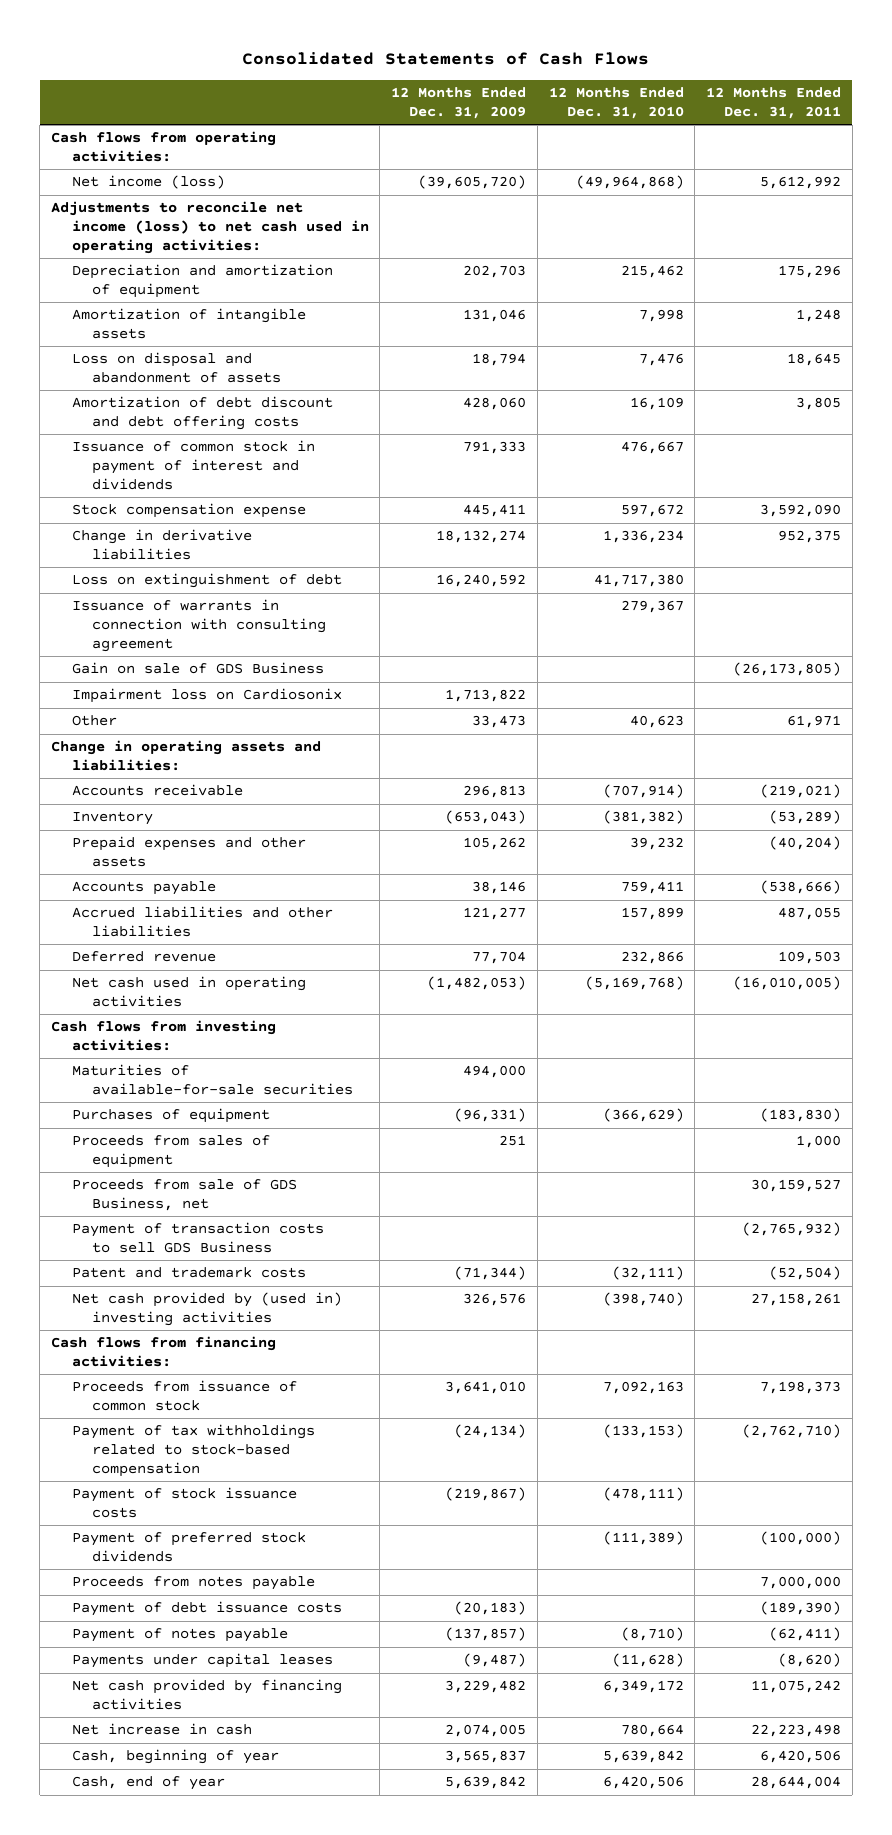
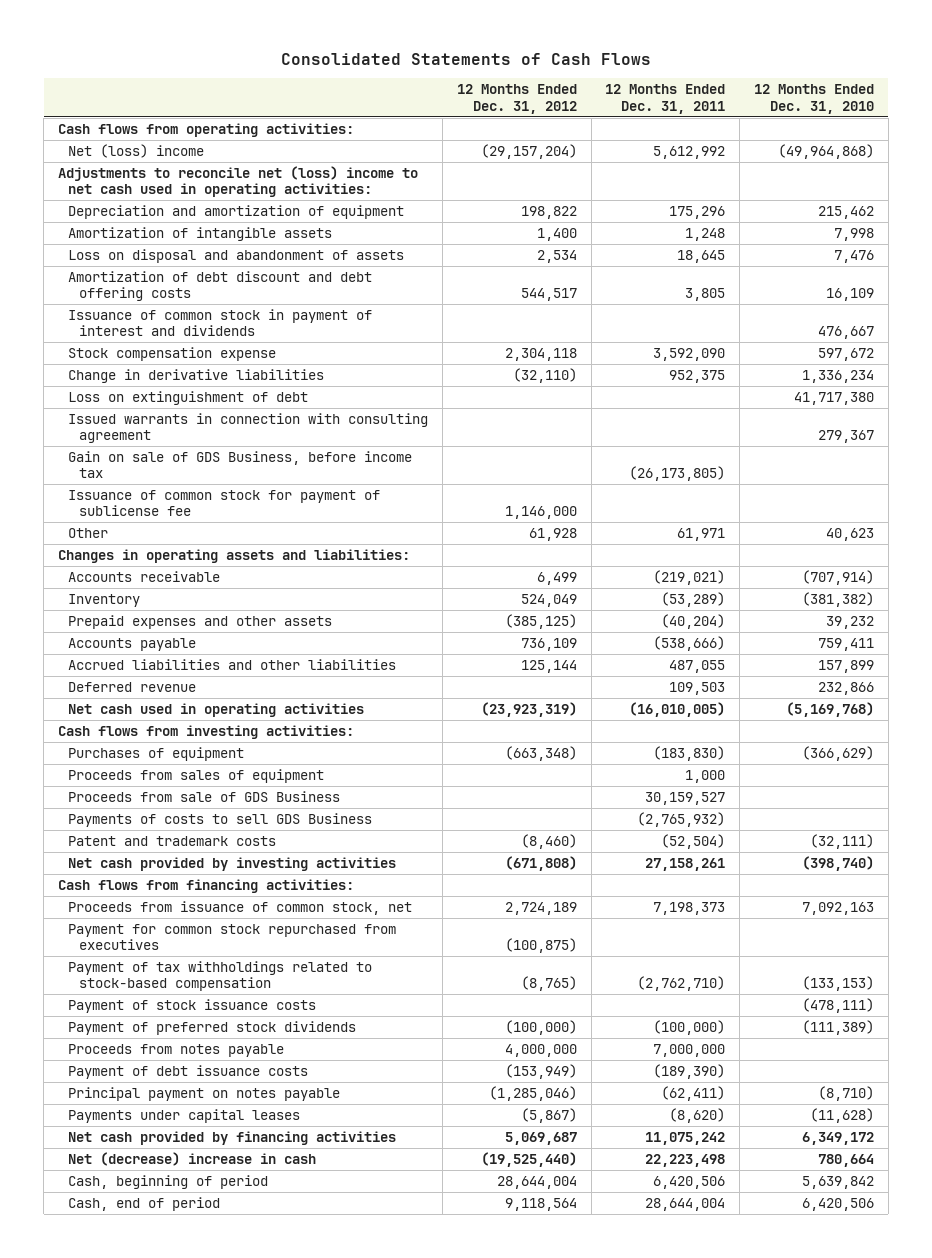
[391,87,527,119] 12 Months Ended Dec. 31, 2009 -> none
none -> [456,84,577,114] 12 Months Ended Dec. 31, 2012
[71,175,225,190] Net income (loss) -> [68,143,205,158] Net (loss) income
[51,201,369,254] Adjustments to reconcile net income (loss) to net cash used in operating activities: -> [58,165,419,198] Adjustments to reconcile net (loss) income to net cash used in operating activities:
[71,688,342,704] Impairment loss on Cardiosonix -> none
[71,599,327,652] Issuance of warrants in connection with consulting agreement -> [68,412,429,444] Issued warrants in connection with consulting agreement
[71,662,324,675] Gain on sale of GDS Business -> [68,450,413,479] Gain on sale of GDS Business, before income tax
none -> [68,489,381,517] Issuance of common stock for payment of sublicense fee
[51,740,322,772] Change in operating assets and liabilities: -> [58,548,411,563] Changes in operating assets and liabilities:
[71,1064,354,1096] Maturities of available-for-sale securities -> none
[71,1179,297,1212] Proceeds from sale of GDS Business, net -> [68,790,341,802] Proceeds from sale of GDS Business
[71,1222,324,1254] Payment of transaction costs to sell GDS Business -> [68,812,373,827] Payments of costs to sell GDS Business
[71,1292,342,1327] Net cash provided by (used in) investing activities -> [68,856,397,871] Net cash provided by investing activities
[71,1380,297,1412] Proceeds from issuance of common stock -> [68,900,413,915] Proceeds from issuance of common stock, net
none -> [68,923,397,951] Payment for common stock repurchased from executives
[71,1628,288,1643] Payment of notes payable -> [68,1086,341,1101] Principal payment on notes payable
[71,1723,252,1736] Net increase in cash -> [68,1151,317,1166] Net (decrease) increase in cash
[71,1749,279,1765] Cash, beginning of year -> [68,1174,269,1189] Cash, beginning of period
[71,1776,225,1791] Cash, end of year -> [68,1196,221,1211] Cash, end of period

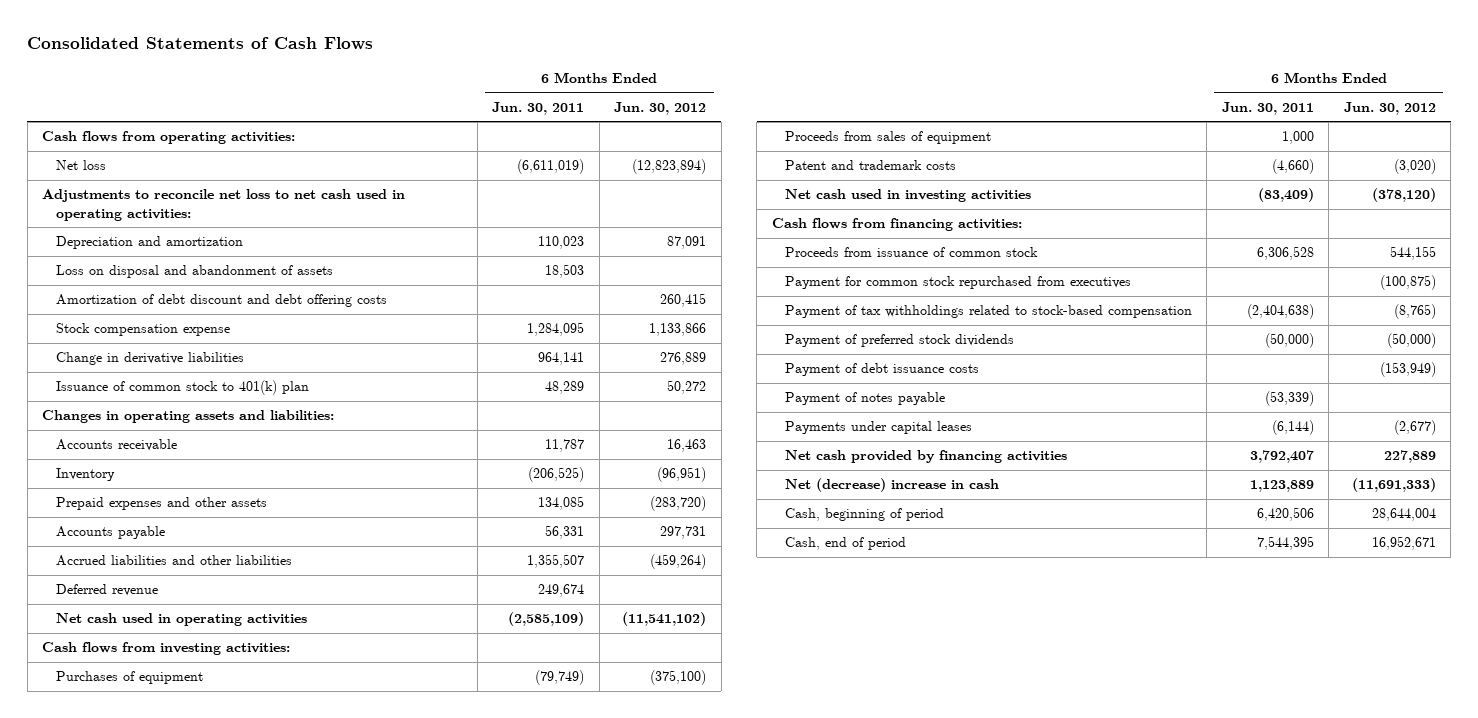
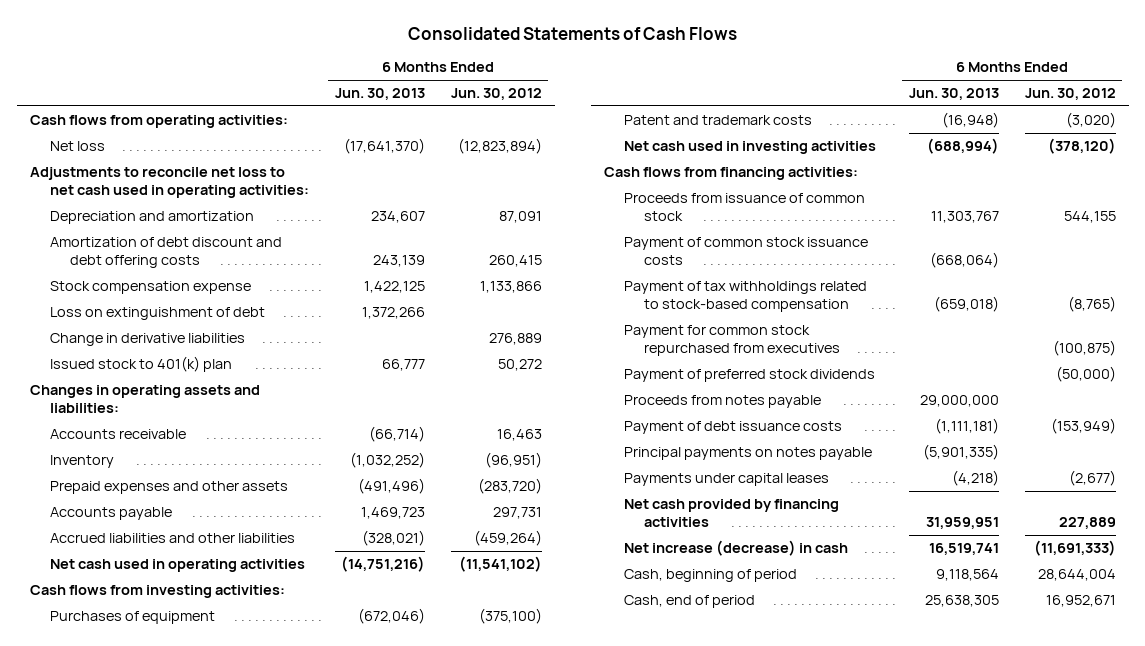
[492,101,585,115] Jun. 30, 2011 -> none
none -> [334,88,425,101] Jun. 30, 2013
[55,265,333,279] Loss on disposal and abandonment of assets -> none
none -> [50,307,266,321] Loss on extinguishment of debt
[55,380,309,396] Issuance of common stock to 401(k) plan -> [50,356,233,373] Issued stock to 401(k) plan
[55,584,158,597] Deferred revenue -> none
[784,131,991,145] Proceeds from sales of equipment -> none
none -> [624,237,869,266] Payment of common stock issuance costs
[784,276,1131,290] Payment for common stock repurchased from executives -> [624,325,841,357] Payment for common stock repurchased from executives
none -> [624,395,822,409] Proceeds from notes payable
[784,392,945,406] Payment of notes payable -> [624,447,873,461] Principal payments on notes payable
[784,478,999,493] Net (decrease) increase in cash -> [624,540,849,557] Net increase (decrease) in cash

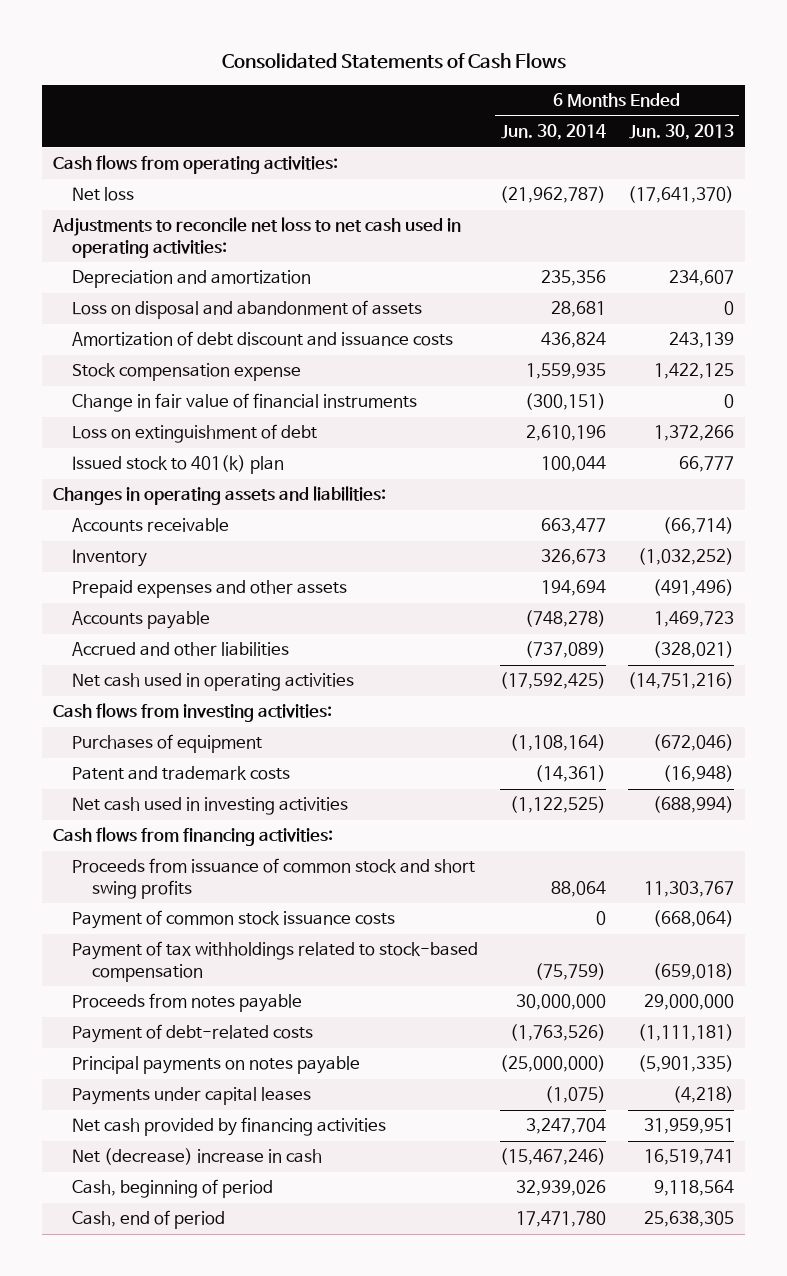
[450,88,542,101] Jun. 30, 2012 -> none
none -> [501,124,607,141] Jun. 30, 2014
none -> [72,300,423,320] Loss on disposal and abandonment of assets
[50,237,283,269] Amortization of debt discount and debt offering costs -> [72,331,454,347] Amortization of debt discount and issuance costs
none -> [72,393,418,413] Change in fair value of financial instruments
[50,333,246,347] Change in derivative liabilities -> none
[50,533,296,544] Accrued liabilities and other liabilities -> [72,642,290,657] Accrued and other liabilities
[624,193,866,222] Proceeds from issuance of common stock -> [72,858,476,899] Proceeds from issuance of common stock and short swing profits
[624,325,841,357] Payment for common stock repurchased from executives -> none
[624,369,876,383] Payment of preferred stock dividends -> none
[624,421,843,435] Payment of debt issuance costs -> [72,1024,314,1044] Payment of debt-related costs
[624,540,849,557] Net increase (decrease) in cash -> [72,1148,323,1166] Net (decrease) increase in cash

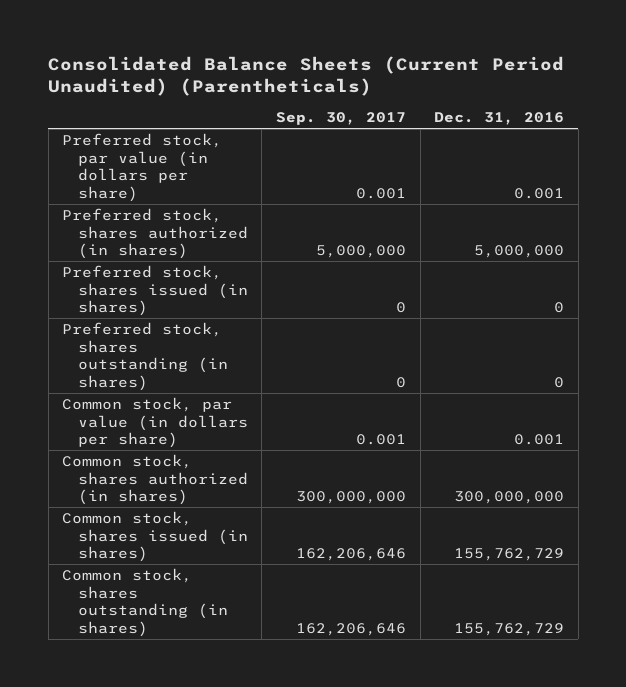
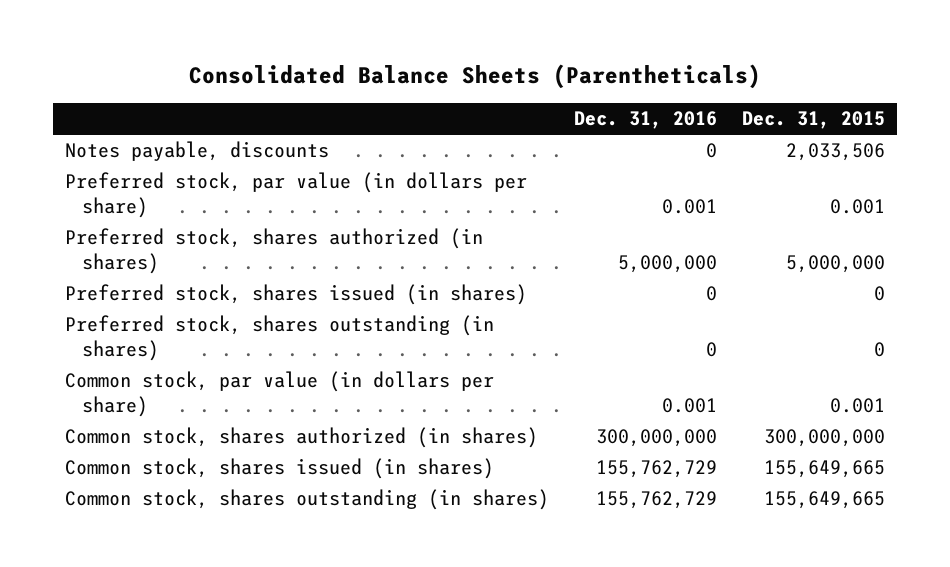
[48,56,565,97] Consolidated Balance Sheets (Current Period Unaudited) (Parentheticals) -> [188,64,761,90] Consolidated Balance Sheets (Parentheticals)
[276,112,407,126] Sep. 30, 2017 -> none
none -> [741,111,885,130] Dec. 31, 2015
none -> [65,141,330,162] Notes payable, discounts

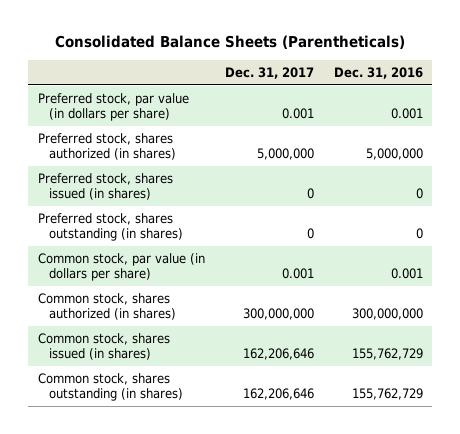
[741,111,885,130] Dec. 31, 2015 -> none
none -> [224,66,314,79] Dec. 31, 2017
[65,141,330,162] Notes payable, discounts -> none

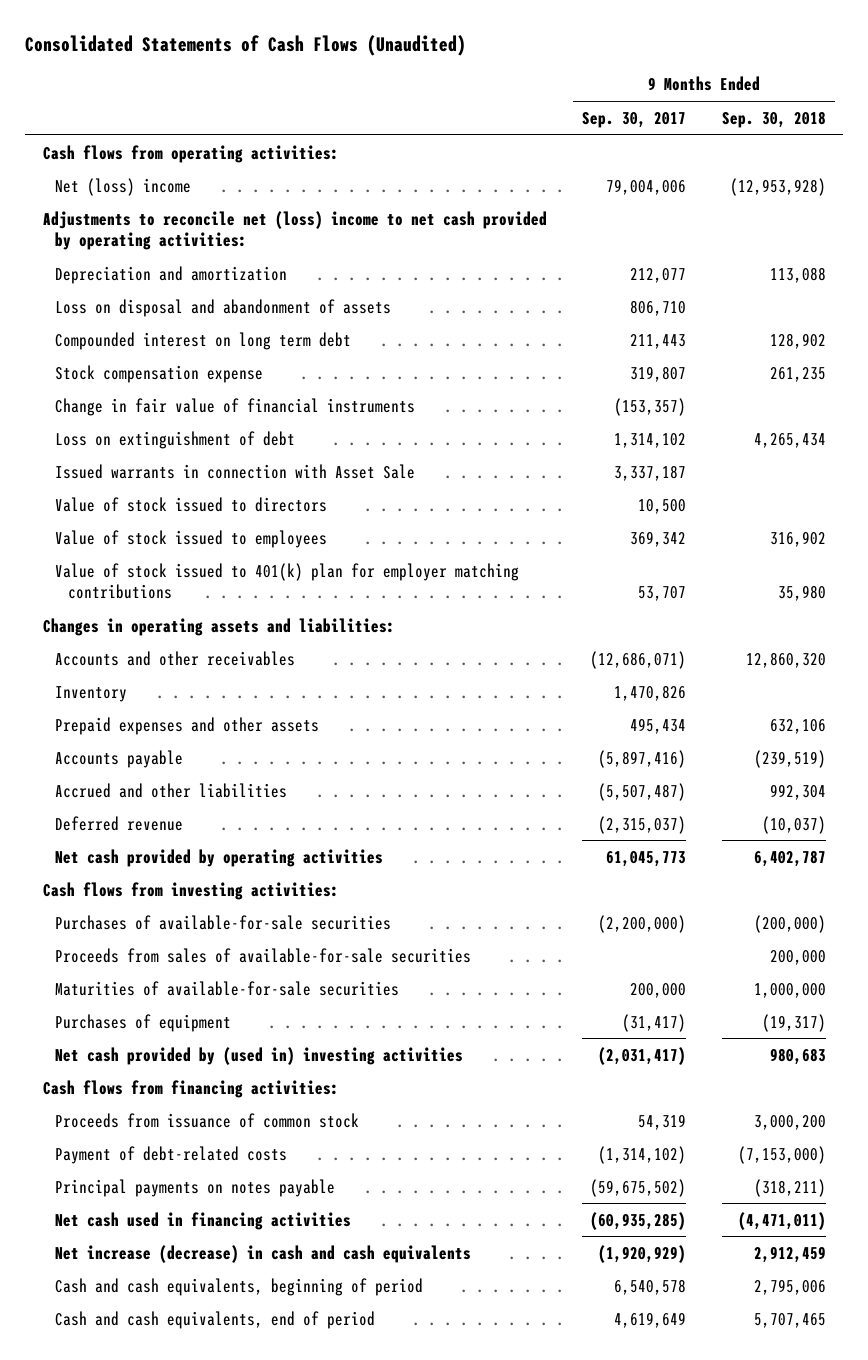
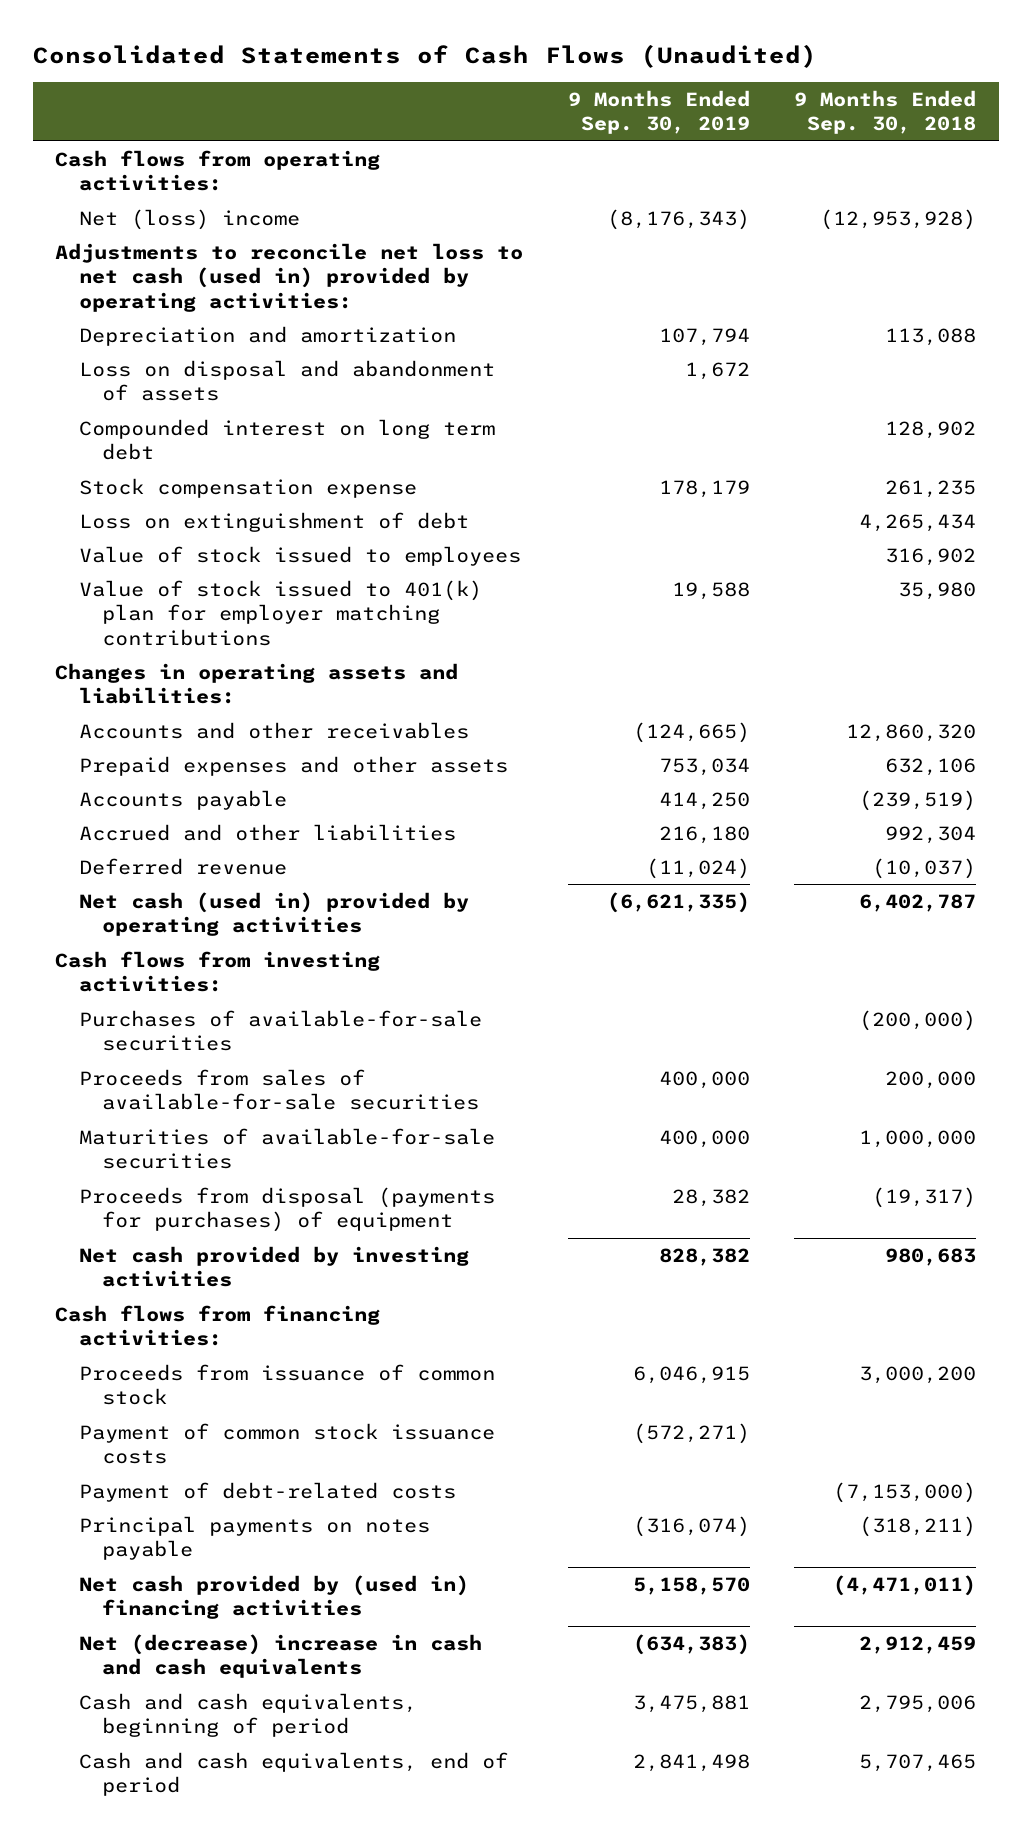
[582,111,687,128] Sep. 30, 2017 -> none
none -> [567,89,750,135] 9 Months Ended Sep. 30, 2019
[42,210,547,251] Adjustments to reconcile net (loss) income to net cash provided by operating activities: -> [55,242,524,312] Adjustments to reconcile net loss to net cash (used in) provided by operating activities:
[55,397,416,416] Change in fair value of financial instruments -> none
[55,463,416,479] Issued warrants in connection with Asset Sale -> none
[55,496,328,512] Value of stock issued to directors -> none
[55,685,128,702] Inventory -> none
[55,848,384,867] Net cash provided by operating activities -> [78,891,469,937] Net cash (used in) provided by operating activities
[55,1013,232,1032] Purchases of equipment -> [78,1186,495,1233] Proceeds from disposal (payments for purchases) of equipment
[55,1046,464,1065] Net cash provided by (used in) investing activities -> [78,1245,469,1288] Net cash provided by investing activities
none -> [78,1422,495,1465] Payment of common stock issuance costs
[55,1211,352,1230] Net cash used in financing activities -> [78,1574,469,1620] Net cash provided by (used in) financing activities
[55,1244,472,1263] Net increase (decrease) in cash and cash equivalents -> [78,1633,482,1679] Net (decrease) increase in cash and cash equivalents

